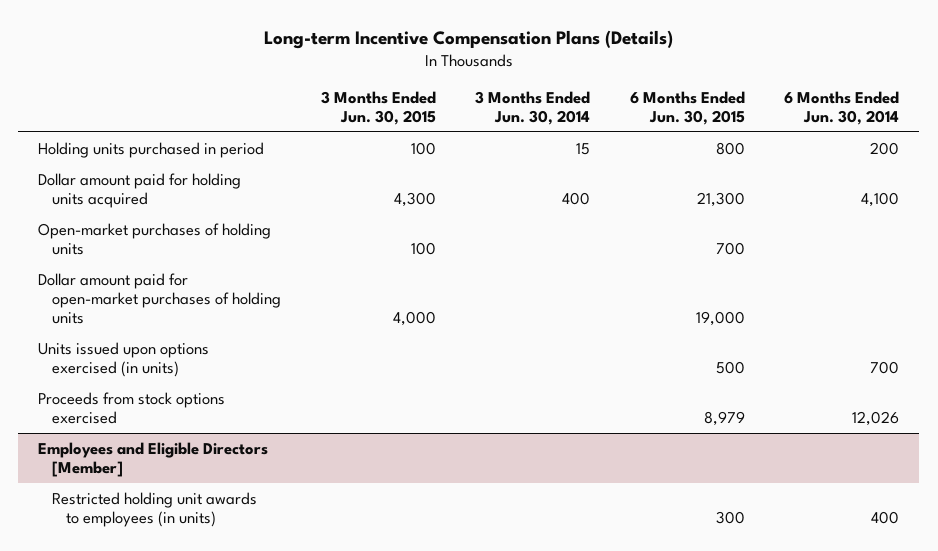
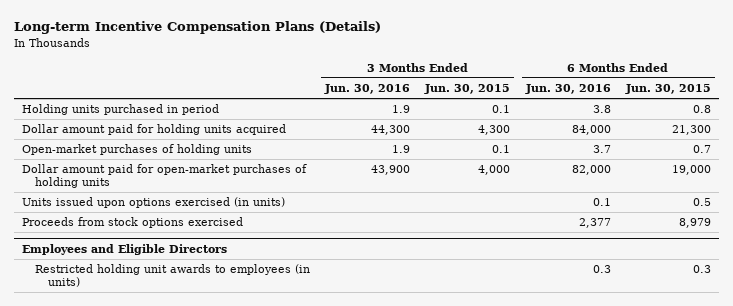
[475,90,591,125] 3 Months Ended Jun. 30, 2014 -> none
[784,90,900,125] 6 Months Ended Jun. 30, 2014 -> none
none -> [324,84,411,95] Jun. 30, 2016
none -> [524,84,611,95] Jun. 30, 2016
[410,141,436,155] 100 -> [492,105,511,114] 0.1
[715,141,745,155] 800 -> [693,105,712,114] 0.8
[410,241,436,255] 100 -> [492,145,511,154] 0.1
[715,241,745,255] 700 -> [693,145,712,154] 0.7
[715,360,745,374] 500 -> [693,198,712,207] 0.5
[38,441,269,477] Employees and Eligible Directors [Member] -> [21,243,227,255] Employees and Eligible Directors
[715,510,745,524] 300 -> [693,265,712,274] 0.3

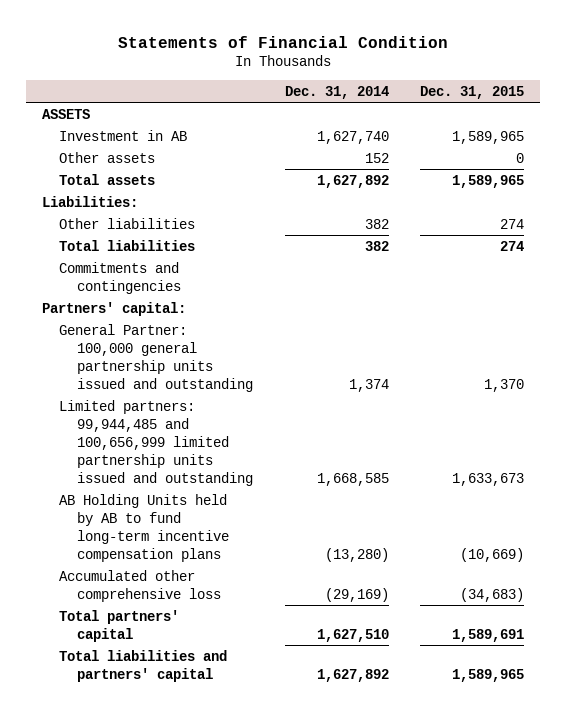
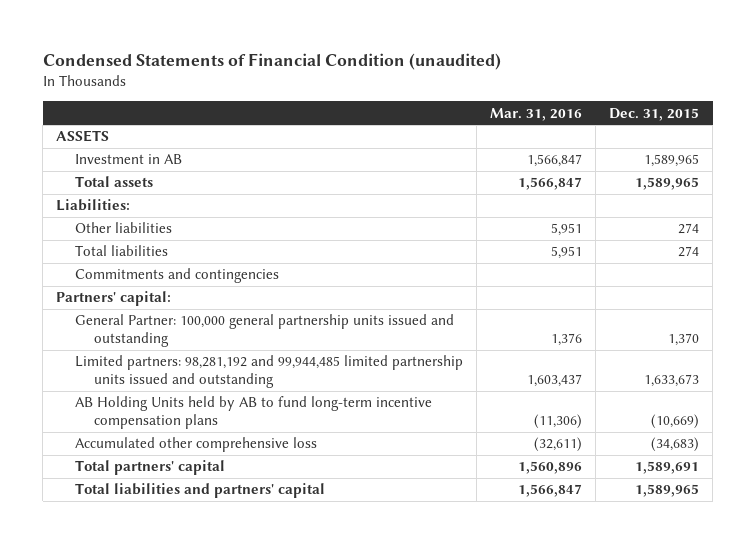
[118,35,449,48] Statements of Financial Condition -> [42,53,501,71] Condensed Statements of Financial Condition (unaudited)
[284,85,389,99] Dec. 31, 2014 -> none
none -> [490,107,583,121] Mar. 31, 2016
[59,151,156,163] Other assets -> none
[59,399,253,486] Limited partners: 99,944,485 and 100,656,999 limited partnership units issued and outstanding -> [75,355,464,389] Limited partners: 98,281,192 and 99,944,485 limited partnership units issued and outstanding

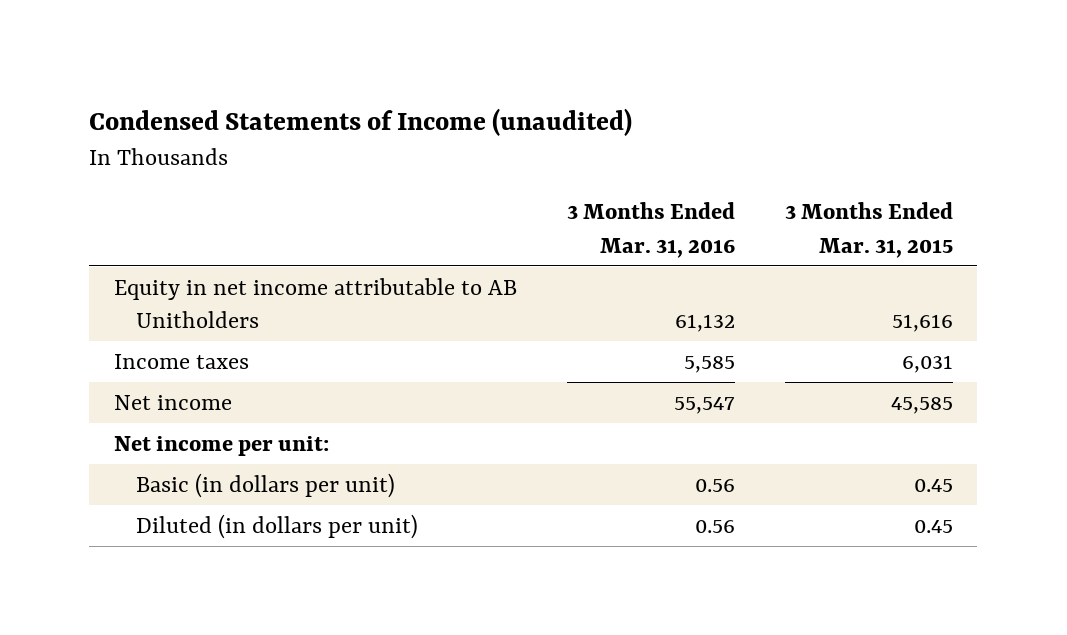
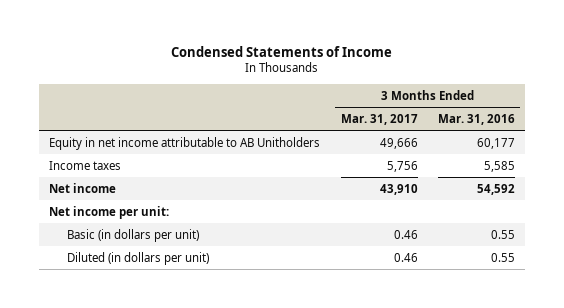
[89,107,633,136] Condensed Statements of Income (unaudited) -> [171,45,393,57] Condensed Statements of Income
[784,202,953,258] 3 Months Ended Mar. 31, 2015 -> none
none -> [340,113,418,125] Mar. 31, 2017
[674,314,735,333] 61,132 -> [476,137,515,149] 60,177
[673,397,735,415] 55,547 -> [476,183,515,195] 54,592
[694,479,735,493] 0.56 -> [490,229,515,239] 0.55
[694,520,735,534] 0.56 -> [490,252,515,262] 0.55

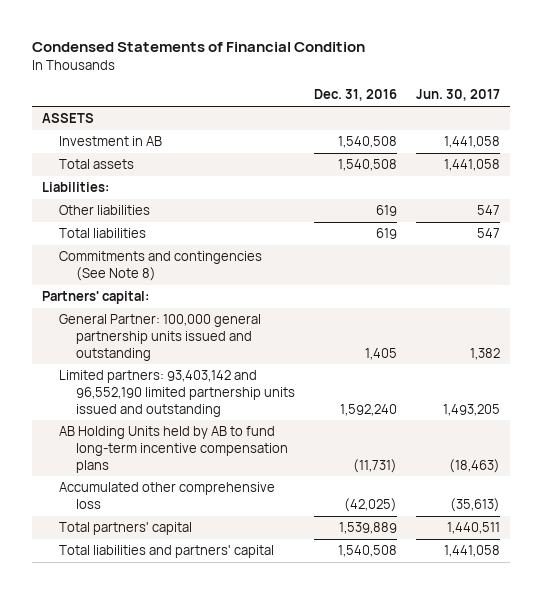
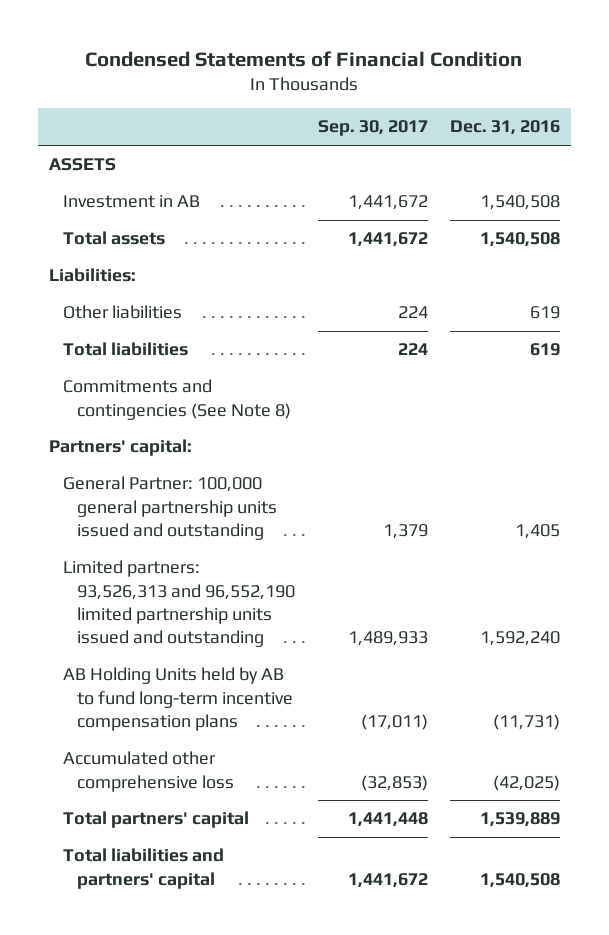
[416,89,501,102] Jun. 30, 2017 -> none
none -> [317,120,428,137] Sep. 30, 2017
[58,370,296,417] Limited partners: 93,403,142 and 96,552,190 limited partnership units issued and outstanding -> [63,560,296,647] Limited partners: 93,526,313 and 96,552,190 limited partnership units issued and outstanding

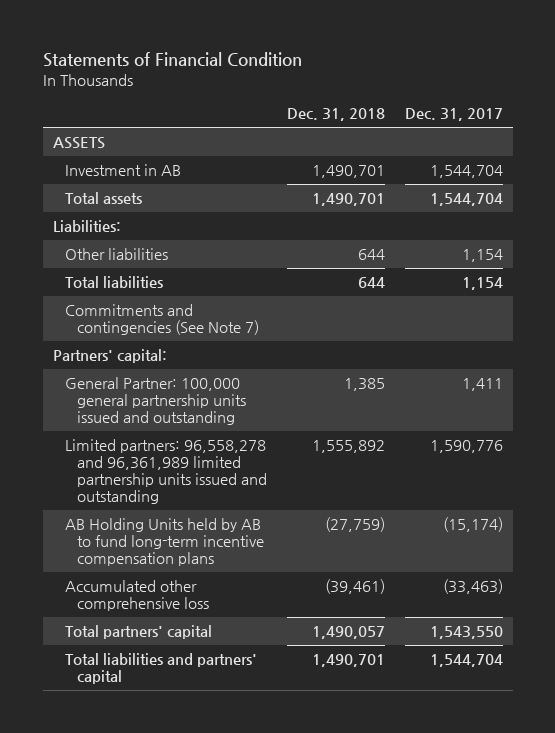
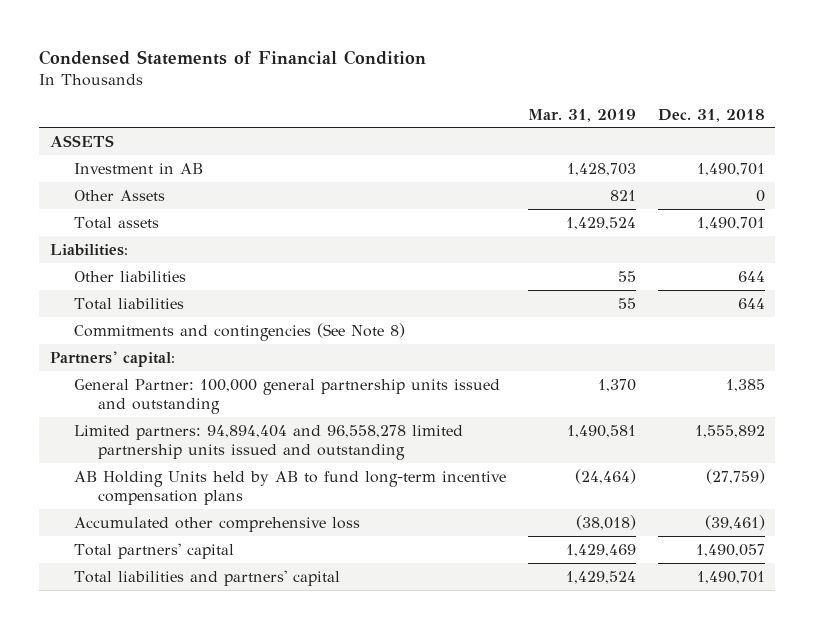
[42,52,302,68] Statements of Financial Condition -> [39,49,427,65] Condensed Statements of Financial Condition
[404,108,503,122] Dec. 31, 2017 -> none
none -> [527,108,636,122] Mar. 31, 2019
none -> [73,189,165,201] Other Assets
[64,304,259,335] Commitments and contingencies (See Note 7) -> [73,322,405,341] Commitments and contingencies (See Note 8)
[64,439,267,504] Limited partners: 96,558,278 and 96,361,989 limited partnership units issued and outstanding -> [73,424,463,461] Limited partners: 94,894,404 and 96,558,278 limited partnership units issued and outstanding

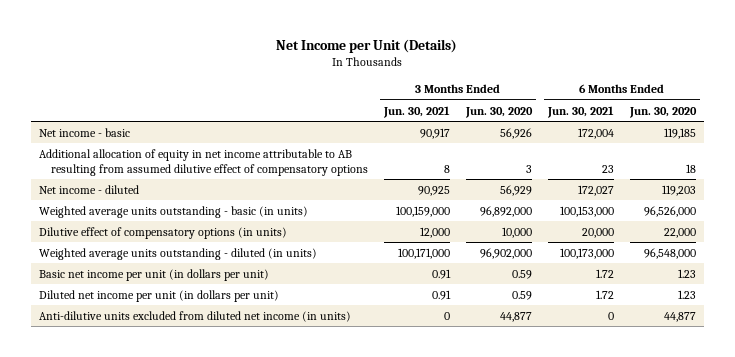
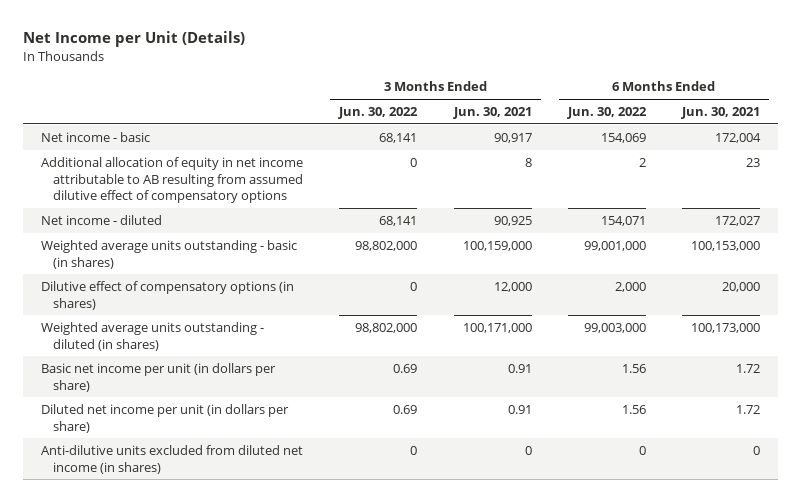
[464,106,533,118] Jun. 30, 2020 -> none
[628,106,697,118] Jun. 30, 2020 -> none
none -> [338,107,419,120] Jun. 30, 2022
none -> [567,107,648,120] Jun. 30, 2022
[38,205,308,218] Weighted average units outstanding - basic (in units) -> [41,240,298,269] Weighted average units outstanding - basic (in shares)
[38,226,287,239] Dilutive effect of compensatory options (in units) -> [41,281,295,310] Dilutive effect of compensatory options (in shares)
[38,247,317,260] Weighted average units outstanding - diluted (in units) -> [41,322,265,351] Weighted average units outstanding - diluted (in shares)
[38,268,269,281] Basic net income per unit (in dollars per unit) -> [41,363,277,392] Basic net income per unit (in dollars per share)
[38,289,279,302] Diluted net income per unit (in dollars per unit) -> [41,404,290,433] Diluted net income per unit (in dollars per share)
[38,310,351,322] Anti-dilutive units excluded from diluted net income (in units) -> [41,445,304,474] Anti-dilutive units excluded from diluted net income (in shares)

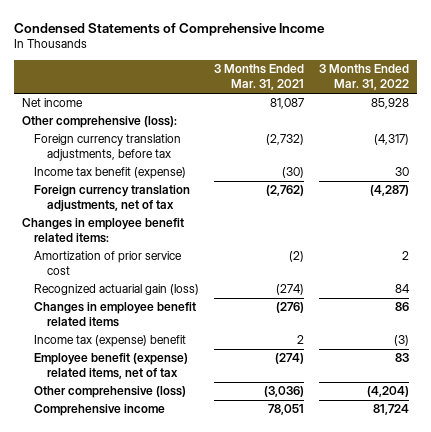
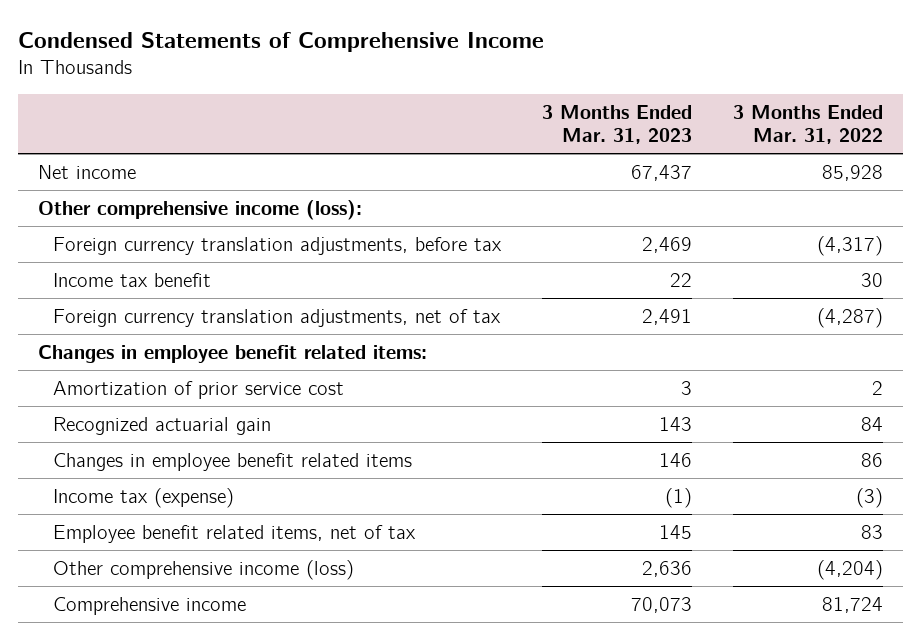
[214,64,305,91] 3 Months Ended Mar. 31, 2021 -> none
none -> [541,104,692,145] 3 Months Ended Mar. 31, 2023
[21,116,177,129] Other comprehensive (loss): -> [38,199,363,220] Other comprehensive income (loss):
[34,167,187,180] Income tax benefit (expense) -> [52,272,211,287] Income tax benefit
[34,284,200,296] Recognized actuarial gain (loss) -> [52,416,271,435] Recognized actuarial gain
[34,335,187,348] Income tax (expense) benefit -> [52,487,234,508] Income tax (expense)
[34,353,189,380] Employee benefit (expense) related items, net of tax -> [52,524,416,543] Employee benefit related items, net of tax
[34,386,187,399] Other comprehensive (loss) -> [52,559,354,580] Other comprehensive income (loss)

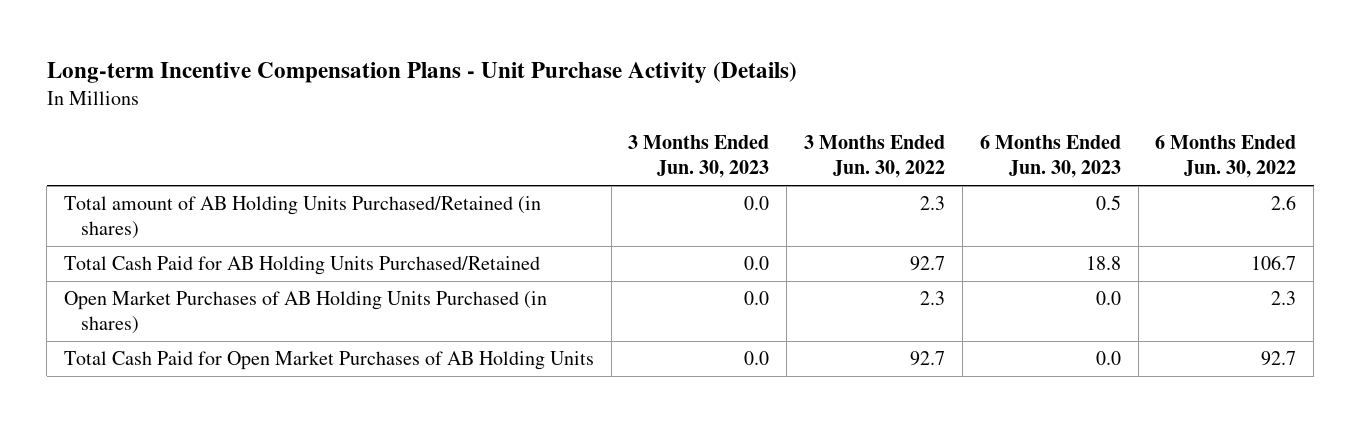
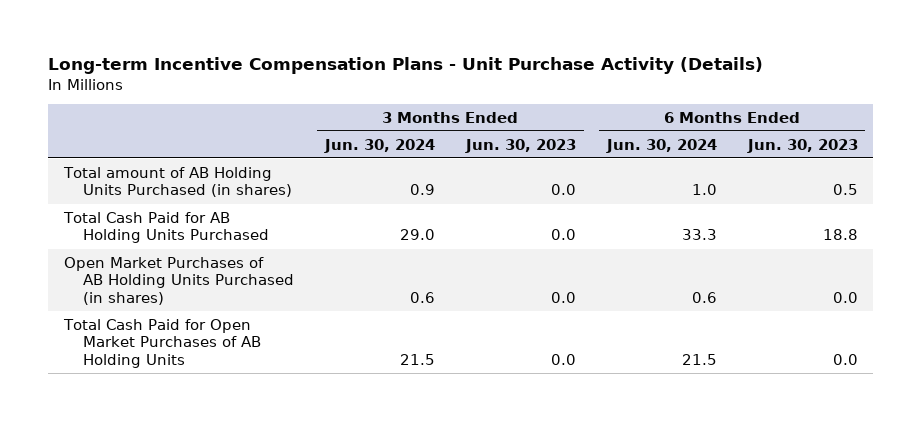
[804,135,946,179] 3 Months Ended Jun. 30, 2022 -> none
[1155,135,1297,179] 6 Months Ended Jun. 30, 2022 -> none
none -> [323,138,435,153] Jun. 30, 2024
none -> [605,138,717,153] Jun. 30, 2024
[63,196,541,240] Total amount of AB Holding Units Purchased/Retained (in shares) -> [62,166,292,198] Total amount of AB Holding Units Purchased (in shares)
[63,256,540,276] Total Cash Paid for AB Holding Units Purchased/Retained -> [62,211,269,244] Total Cash Paid for AB Holding Units Purchased

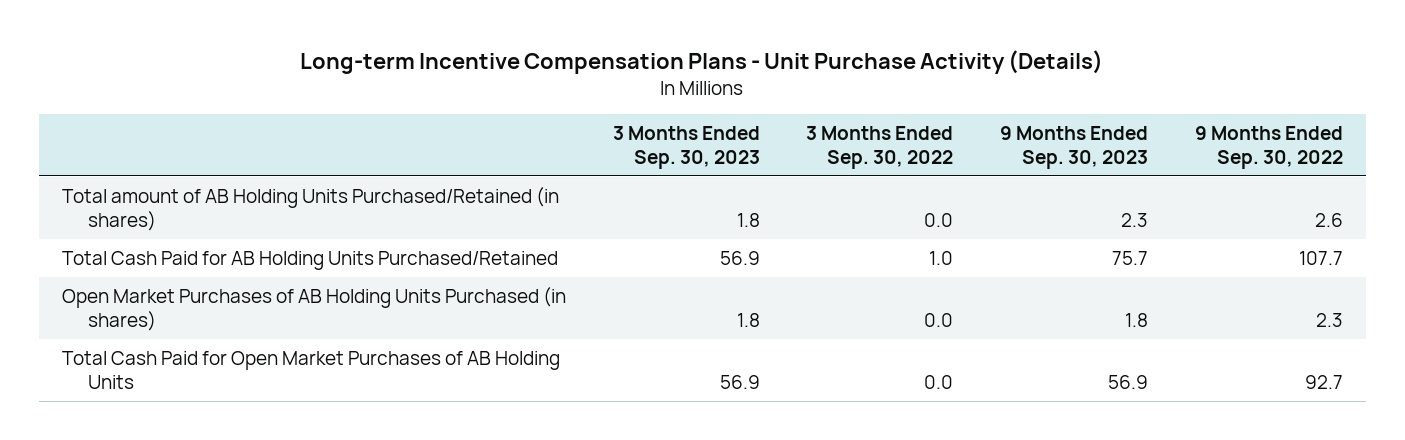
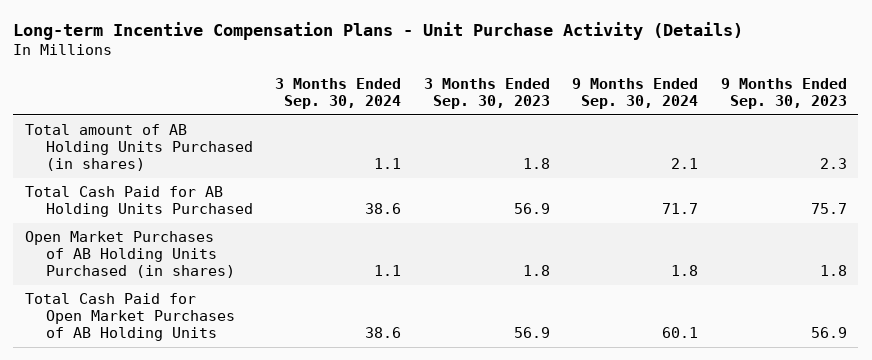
[806,125,954,169] 3 Months Ended Sep. 30, 2022 -> none
[1194,125,1343,169] 9 Months Ended Sep. 30, 2022 -> none
none -> [275,77,402,109] 3 Months Ended Sep. 30, 2024
none -> [572,77,699,109] 9 Months Ended Sep. 30, 2024
[62,187,560,231] Total amount of AB Holding Units Purchased/Retained (in shares) -> [24,124,253,172] Total amount of AB Holding Units Purchased (in shares)
[62,251,559,271] Total Cash Paid for AB Holding Units Purchased/Retained -> [24,186,253,218] Total Cash Paid for AB Holding Units Purchased

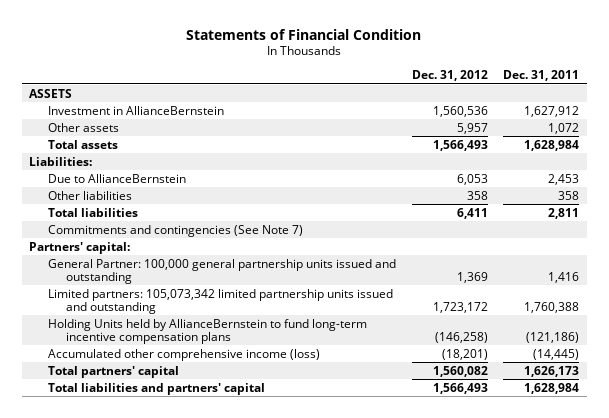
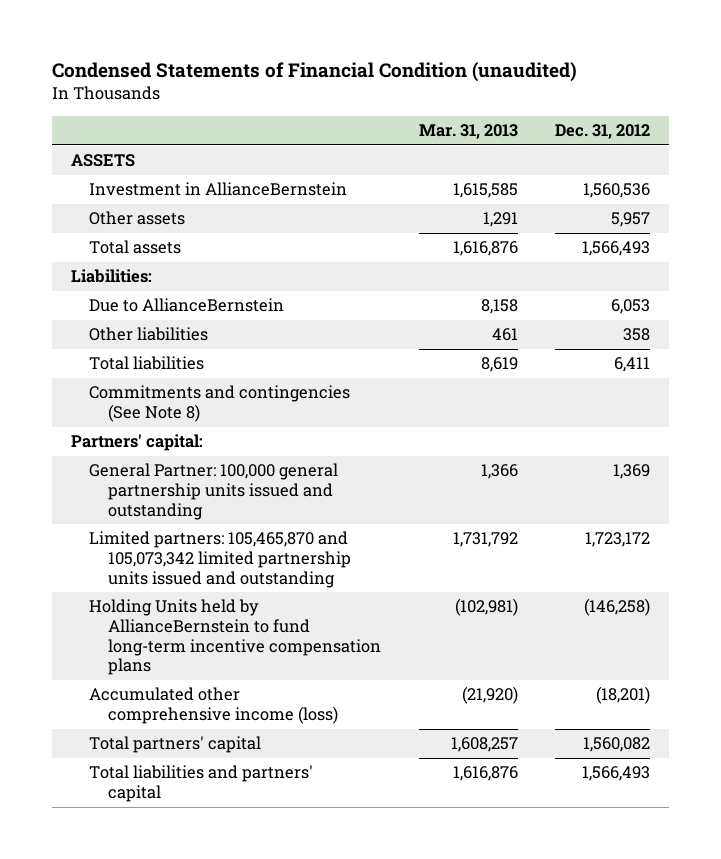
[186,28,422,40] Statements of Financial Condition -> [51,62,577,83] Condensed Statements of Financial Condition (unaudited)
[503,70,580,82] Dec. 31, 2011 -> none
none -> [418,124,518,140] Mar. 31, 2013
[47,224,303,237] Commitments and contingencies (See Note 7) -> [89,385,351,423] Commitments and contingencies (See Note 8)
[47,288,393,314] Limited partners: 105,073,342 limited partnership units issued and outstanding -> [89,531,352,588] Limited partners: 105,465,870 and 105,073,342 limited partnership units issued and outstanding

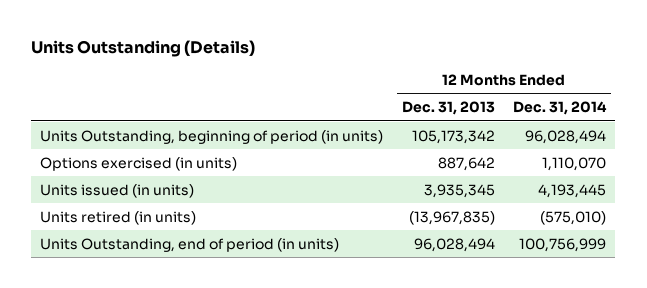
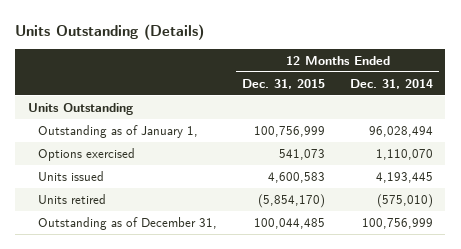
[401,101,495,116] Dec. 31, 2013 -> none
none -> [242,78,326,89] Dec. 31, 2015
none -> [27,103,133,116] Units Outstanding
[40,129,384,144] Units Outstanding, beginning of period (in units) -> [38,125,199,139] Outstanding as of January 1,
[40,156,238,171] Options exercised (in units) -> [38,148,136,162] Options exercised
[40,183,195,198] Units issued (in units) -> [38,171,105,182] Units issued
[40,210,197,225] Units retired (in units) -> [38,194,107,205] Units retired
[40,237,340,252] Units Outstanding, end of period (in units) -> [38,217,218,231] Outstanding as of December 31,

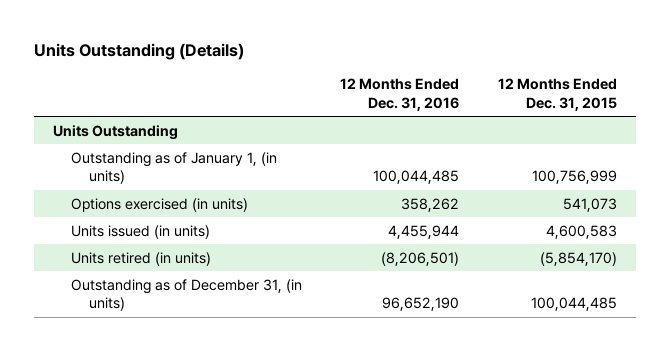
[349,78,433,89] Dec. 31, 2014 -> none
none -> [340,78,460,111] 12 Months Ended Dec. 31, 2016
[38,125,199,139] Outstanding as of January 1, -> [71,151,278,185] Outstanding as of January 1, (in units)
[38,148,136,162] Options exercised -> [71,197,249,212] Options exercised (in units)
[38,171,105,182] Units issued -> [71,224,211,239] Units issued (in units)
[38,194,107,205] Units retired -> [71,251,212,266] Units retired (in units)
[38,217,218,231] Outstanding as of December 31, -> [71,278,303,312] Outstanding as of December 31, (in units)

